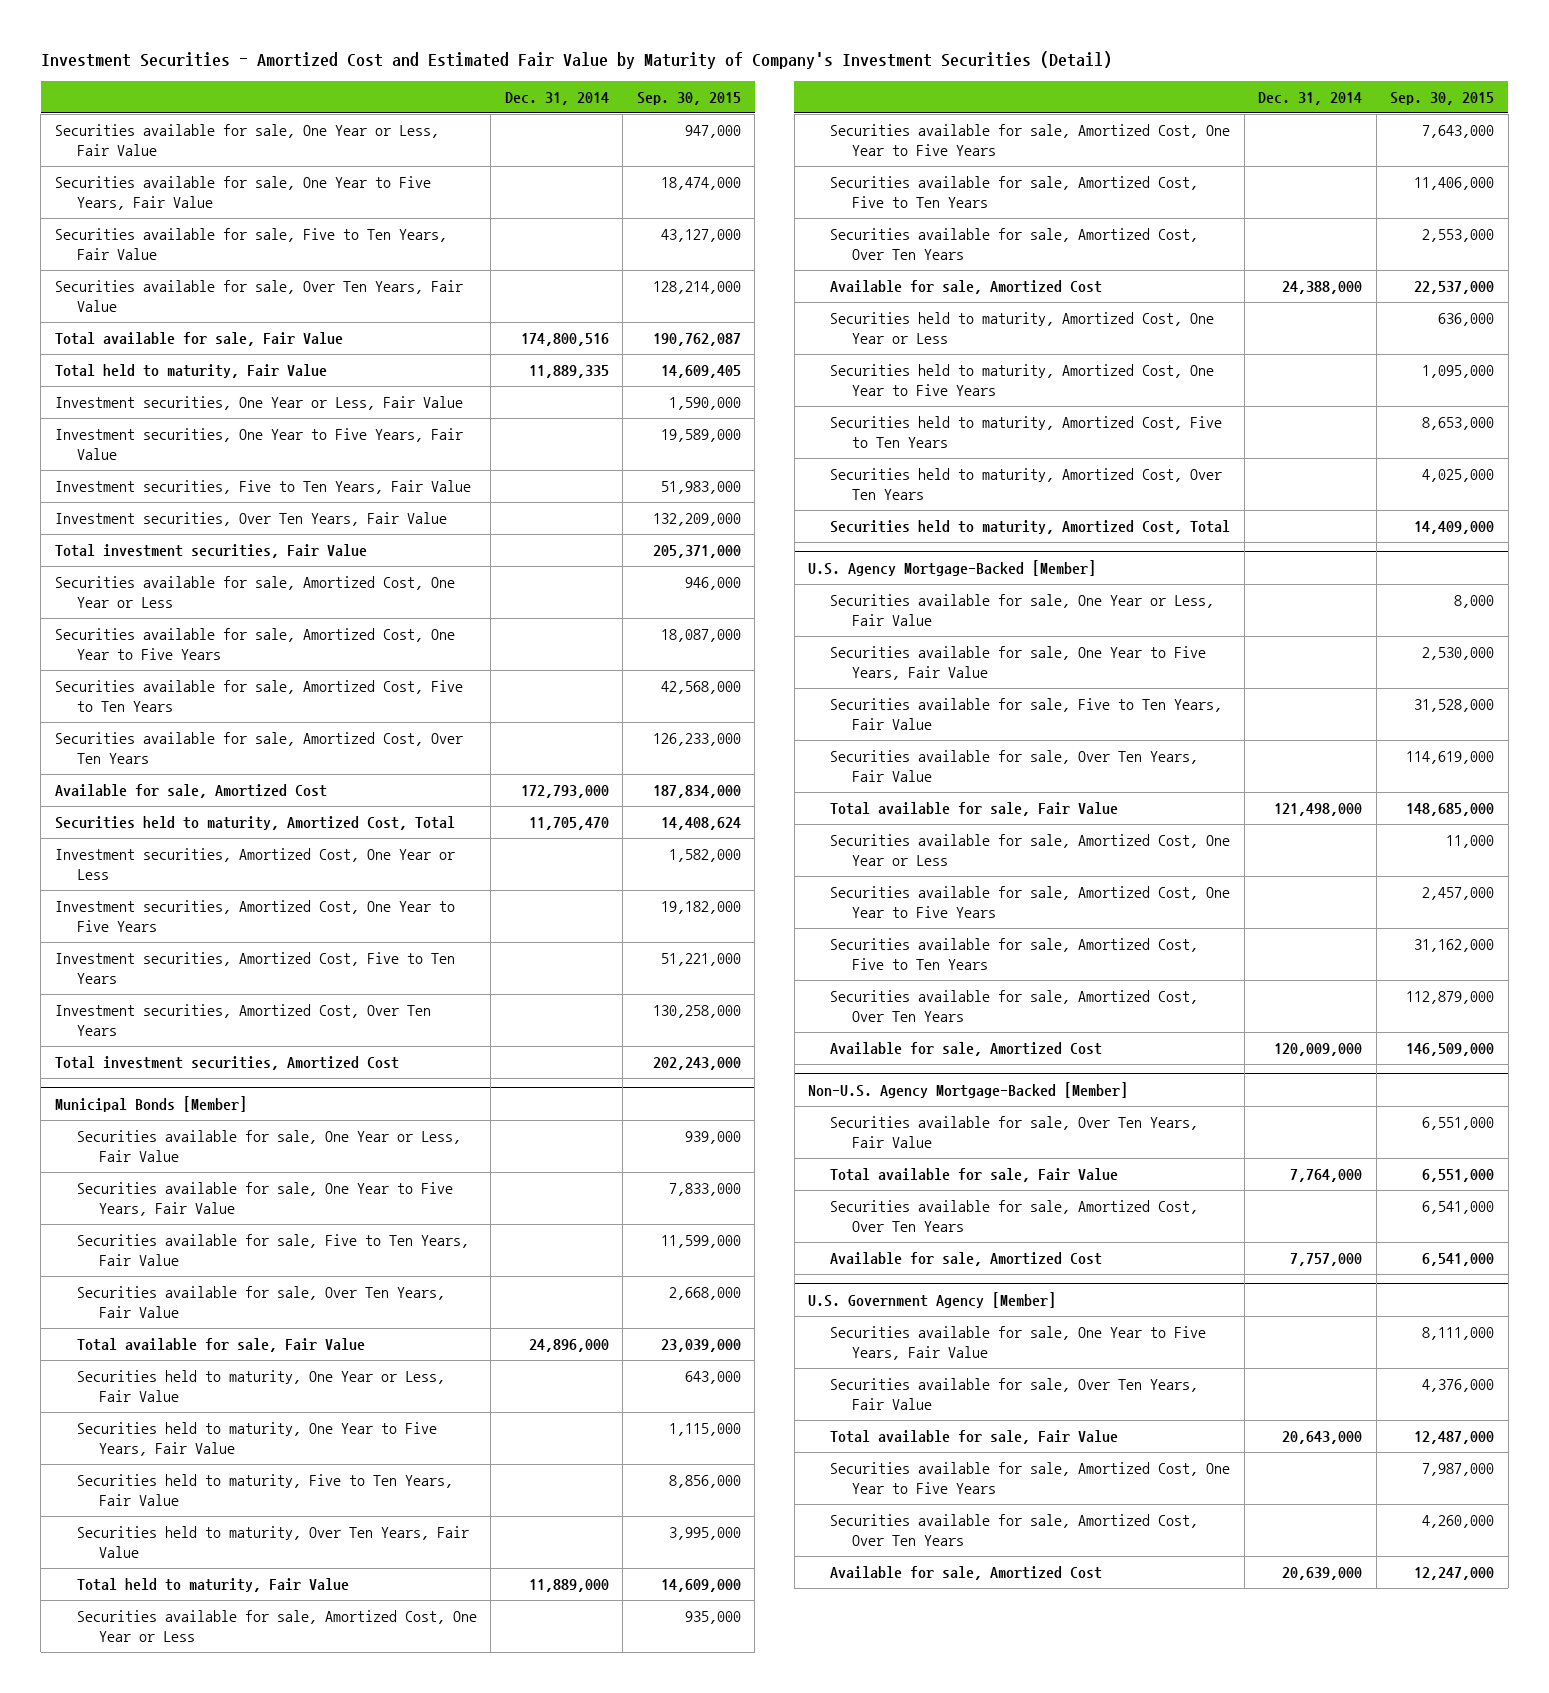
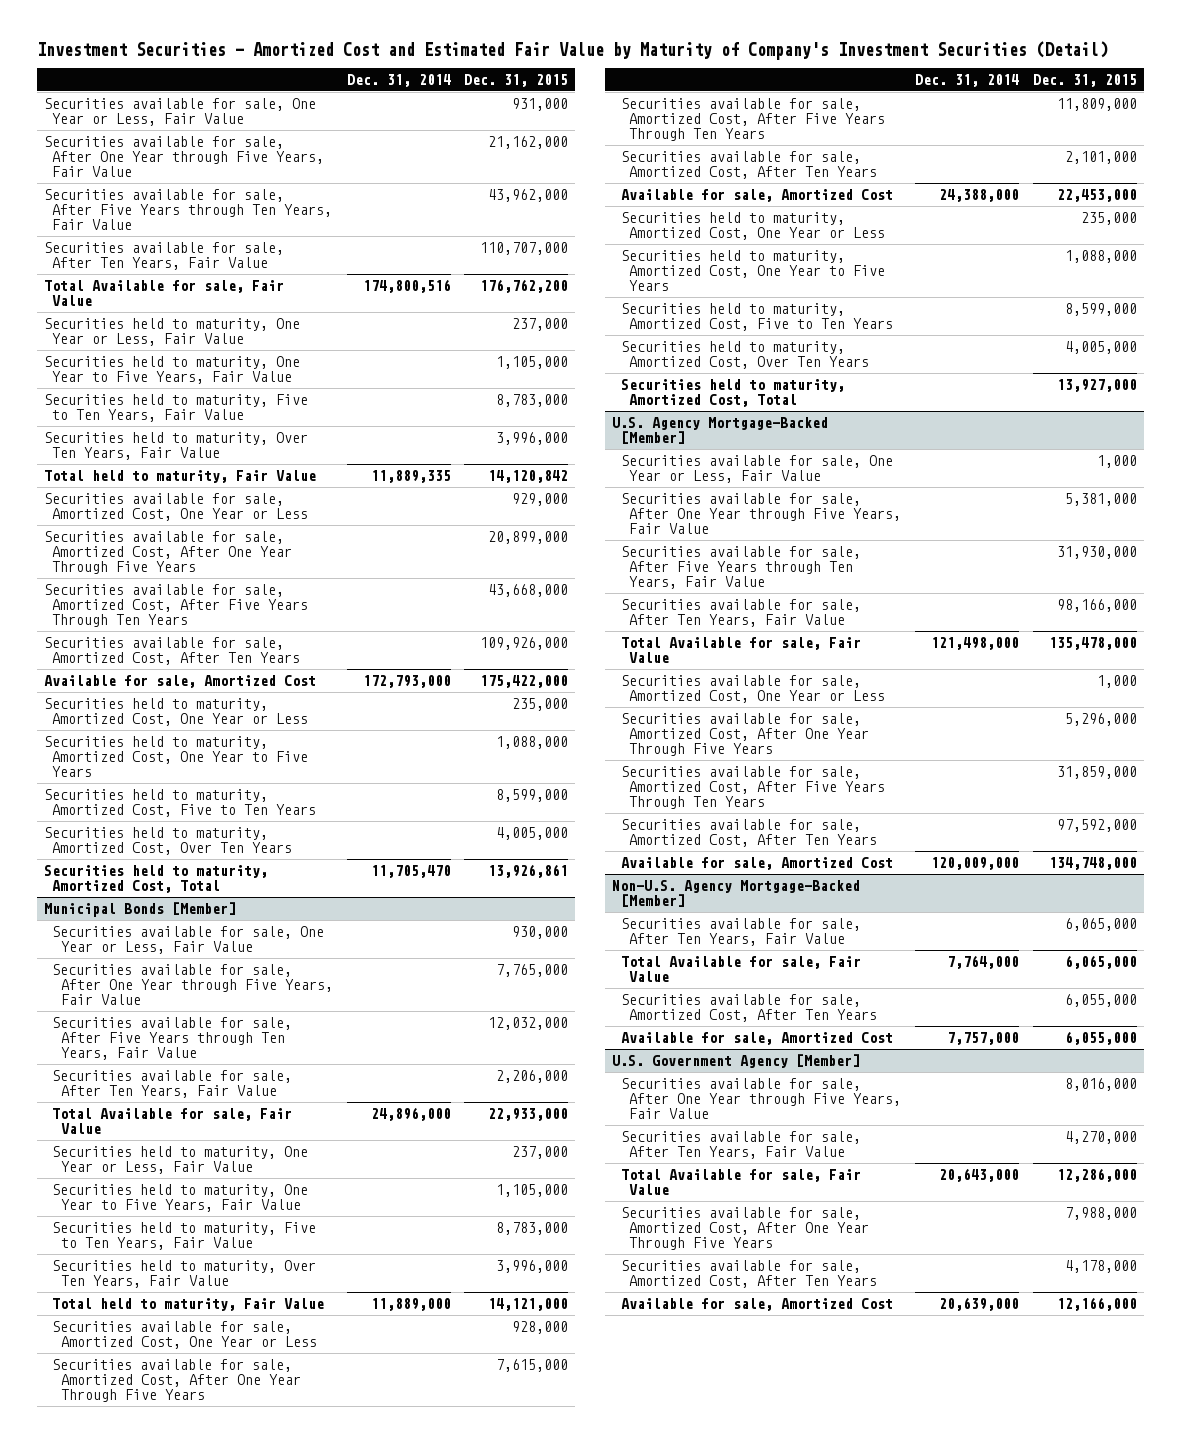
[636,91,741,105] Sep. 30, 2015 -> none
none -> [464,73,569,87] Dec. 31, 2015
[54,176,431,210] Securities available for sale, One Year to Five Years, Fair Value -> [43,136,325,178] Securities available for sale, After One Year through Five Years, Fair Value
[54,228,447,260] Securities available for sale, Five to Ten Years, Fair Value -> [43,189,333,231] Securities available for sale, After Five Years through Ten Years, Fair Value
[54,280,463,312] Securities available for sale, Over Ten Years, Fair Value -> [43,242,284,271] Securities available for sale, After Ten Years, Fair Value
[54,332,343,347] Total available for sale, Fair Value -> [43,280,284,307] Total Available for sale, Fair Value
none -> [43,318,300,347] Securities held to maturity, One Year or Less, Fair Value
none -> [43,356,300,385] Securities held to maturity, One Year to Five Years, Fair Value
none -> [43,394,308,423] Securities held to maturity, Five to Ten Years, Fair Value
none -> [43,432,308,461] Securities held to maturity, Over Ten Years, Fair Value
[54,396,463,411] Investment securities, One Year or Less, Fair Value -> none
[54,428,463,460] Investment securities, One Year to Five Years, Fair Value -> none
[54,480,471,495] Investment securities, Five to Ten Years, Fair Value -> none
[54,512,447,527] Investment securities, Over Ten Years, Fair Value -> none
[54,544,367,559] Total investment securities, Fair Value -> none
[54,628,455,660] Securities available for sale, Amortized Cost, One Year to Five Years -> [43,531,293,575] Securities available for sale, Amortized Cost, After One Year Through Five Years
[54,680,463,712] Securities available for sale, Amortized Cost, Five to Ten Years -> [43,584,309,628] Securities available for sale, Amortized Cost, After Five Years Through Ten Years
[54,732,463,764] Securities available for sale, Amortized Cost, Over Ten Years -> [43,637,301,666] Securities available for sale, Amortized Cost, After Ten Years
none -> [43,698,309,727] Securities held to maturity, Amortized Cost, One Year or Less
none -> [43,736,309,778] Securities held to maturity, Amortized Cost, One Year to Five Years
none -> [43,789,317,818] Securities held to maturity, Amortized Cost, Five to Ten Years
none -> [43,827,293,856] Securities held to maturity, Amortized Cost, Over Ten Years
[54,848,455,880] Investment securities, Amortized Cost, One Year or Less -> none
[54,900,455,932] Investment securities, Amortized Cost, One Year to Five Years -> none
[54,952,455,984] Investment securities, Amortized Cost, Five to Ten Years -> none
[54,1004,431,1036] Investment securities, Amortized Cost, Over Ten Years -> none
[54,1056,399,1071] Total investment securities, Amortized Cost -> none
[76,1182,453,1216] Securities available for sale, One Year to Five Years, Fair Value -> [52,964,333,1006] Securities available for sale, After One Year through Five Years, Fair Value
[76,1234,469,1266] Securities available for sale, Five to Ten Years, Fair Value -> [52,1017,293,1061] Securities available for sale, After Five Years through Ten Years, Fair Value
[76,1286,445,1318] Securities available for sale, Over Ten Years, Fair Value -> [52,1070,293,1099] Securities available for sale, After Ten Years, Fair Value
[76,1338,365,1353] Total available for sale, Fair Value -> [52,1108,293,1135] Total Available for sale, Fair Value
[830,124,1231,156] Securities available for sale, Amortized Cost, One Year to Five Years -> [52,1359,301,1403] Securities available for sale, Amortized Cost, After One Year Through Five Years
[830,176,1199,208] Securities available for sale, Amortized Cost, Five to Ten Years -> [620,98,886,142] Securities available for sale, Amortized Cost, After Five Years Through Ten Years
[830,228,1199,260] Securities available for sale, Amortized Cost, Over Ten Years -> [620,151,878,180] Securities available for sale, Amortized Cost, After Ten Years
[830,646,1207,680] Securities available for sale, One Year to Five Years, Fair Value -> [620,493,902,535] Securities available for sale, After One Year through Five Years, Fair Value
[830,698,1223,730] Securities available for sale, Five to Ten Years, Fair Value -> [620,546,861,590] Securities available for sale, After Five Years through Ten Years, Fair Value
[830,750,1199,782] Securities available for sale, Over Ten Years, Fair Value -> [620,599,861,628] Securities available for sale, After Ten Years, Fair Value
[830,802,1119,817] Total available for sale, Fair Value -> [620,637,861,664] Total Available for sale, Fair Value
[830,886,1231,918] Securities available for sale, Amortized Cost, One Year to Five Years -> [620,713,870,757] Securities available for sale, Amortized Cost, After One Year Through Five Years
[830,938,1199,970] Securities available for sale, Amortized Cost, Five to Ten Years -> [620,766,886,810] Securities available for sale, Amortized Cost, After Five Years Through Ten Years
[830,990,1199,1022] Securities available for sale, Amortized Cost, Over Ten Years -> [620,819,878,848] Securities available for sale, Amortized Cost, After Ten Years
[830,1116,1199,1148] Securities available for sale, Over Ten Years, Fair Value -> [620,918,861,947] Securities available for sale, After Ten Years, Fair Value
[830,1168,1119,1183] Total available for sale, Fair Value -> [620,956,861,983] Total Available for sale, Fair Value
[830,1200,1199,1232] Securities available for sale, Amortized Cost, Over Ten Years -> [620,994,878,1023] Securities available for sale, Amortized Cost, After Ten Years
[830,1326,1207,1360] Securities available for sale, One Year to Five Years, Fair Value -> [620,1078,902,1120] Securities available for sale, After One Year through Five Years, Fair Value
[830,1378,1199,1410] Securities available for sale, Over Ten Years, Fair Value -> [620,1131,861,1160] Securities available for sale, After Ten Years, Fair Value
[830,1430,1119,1445] Total available for sale, Fair Value -> [620,1169,861,1196] Total Available for sale, Fair Value
[830,1462,1231,1494] Securities available for sale, Amortized Cost, One Year to Five Years -> [620,1207,870,1251] Securities available for sale, Amortized Cost, After One Year Through Five Years
[830,1514,1199,1546] Securities available for sale, Amortized Cost, Over Ten Years -> [620,1260,878,1289] Securities available for sale, Amortized Cost, After Ten Years

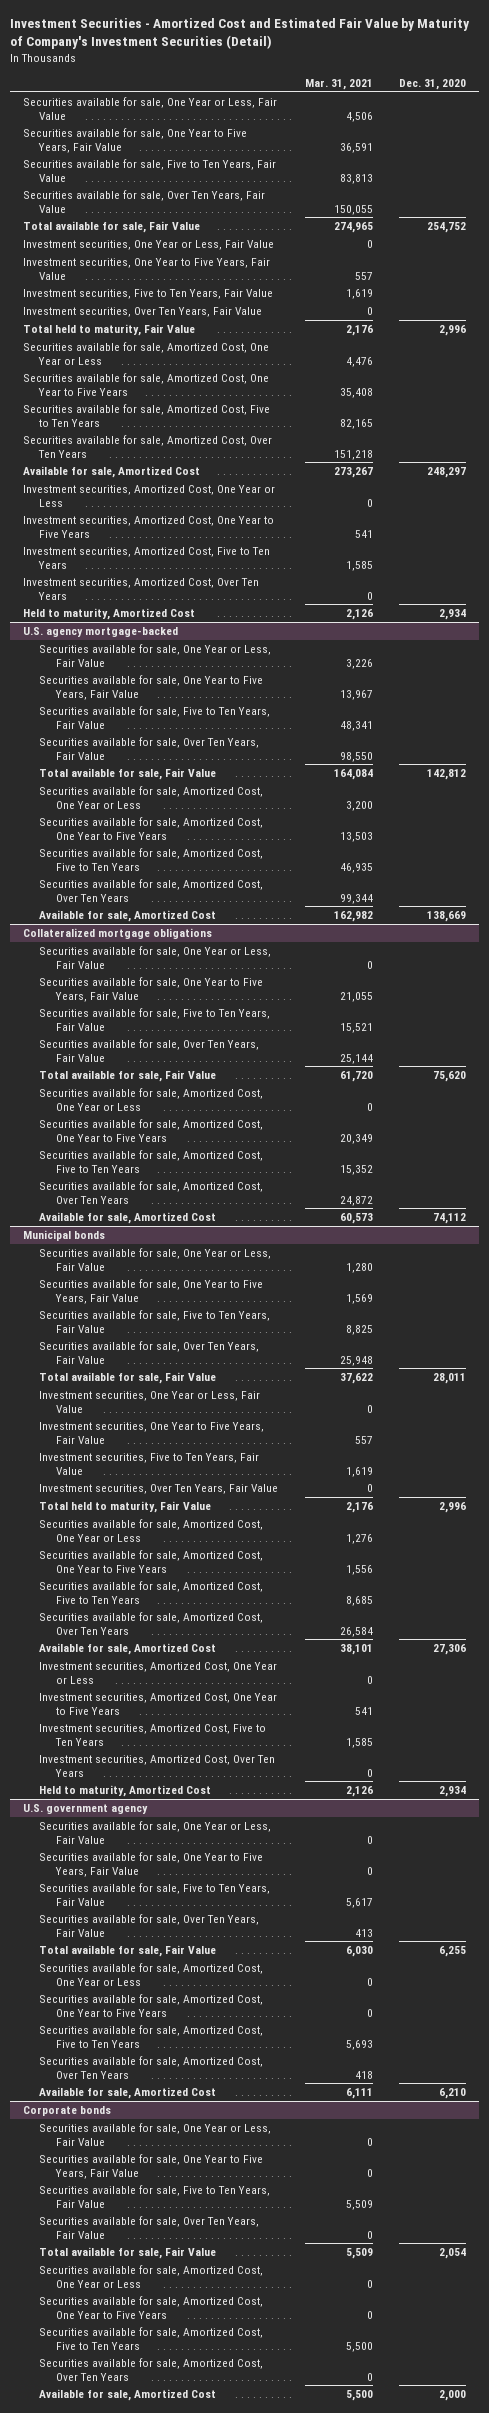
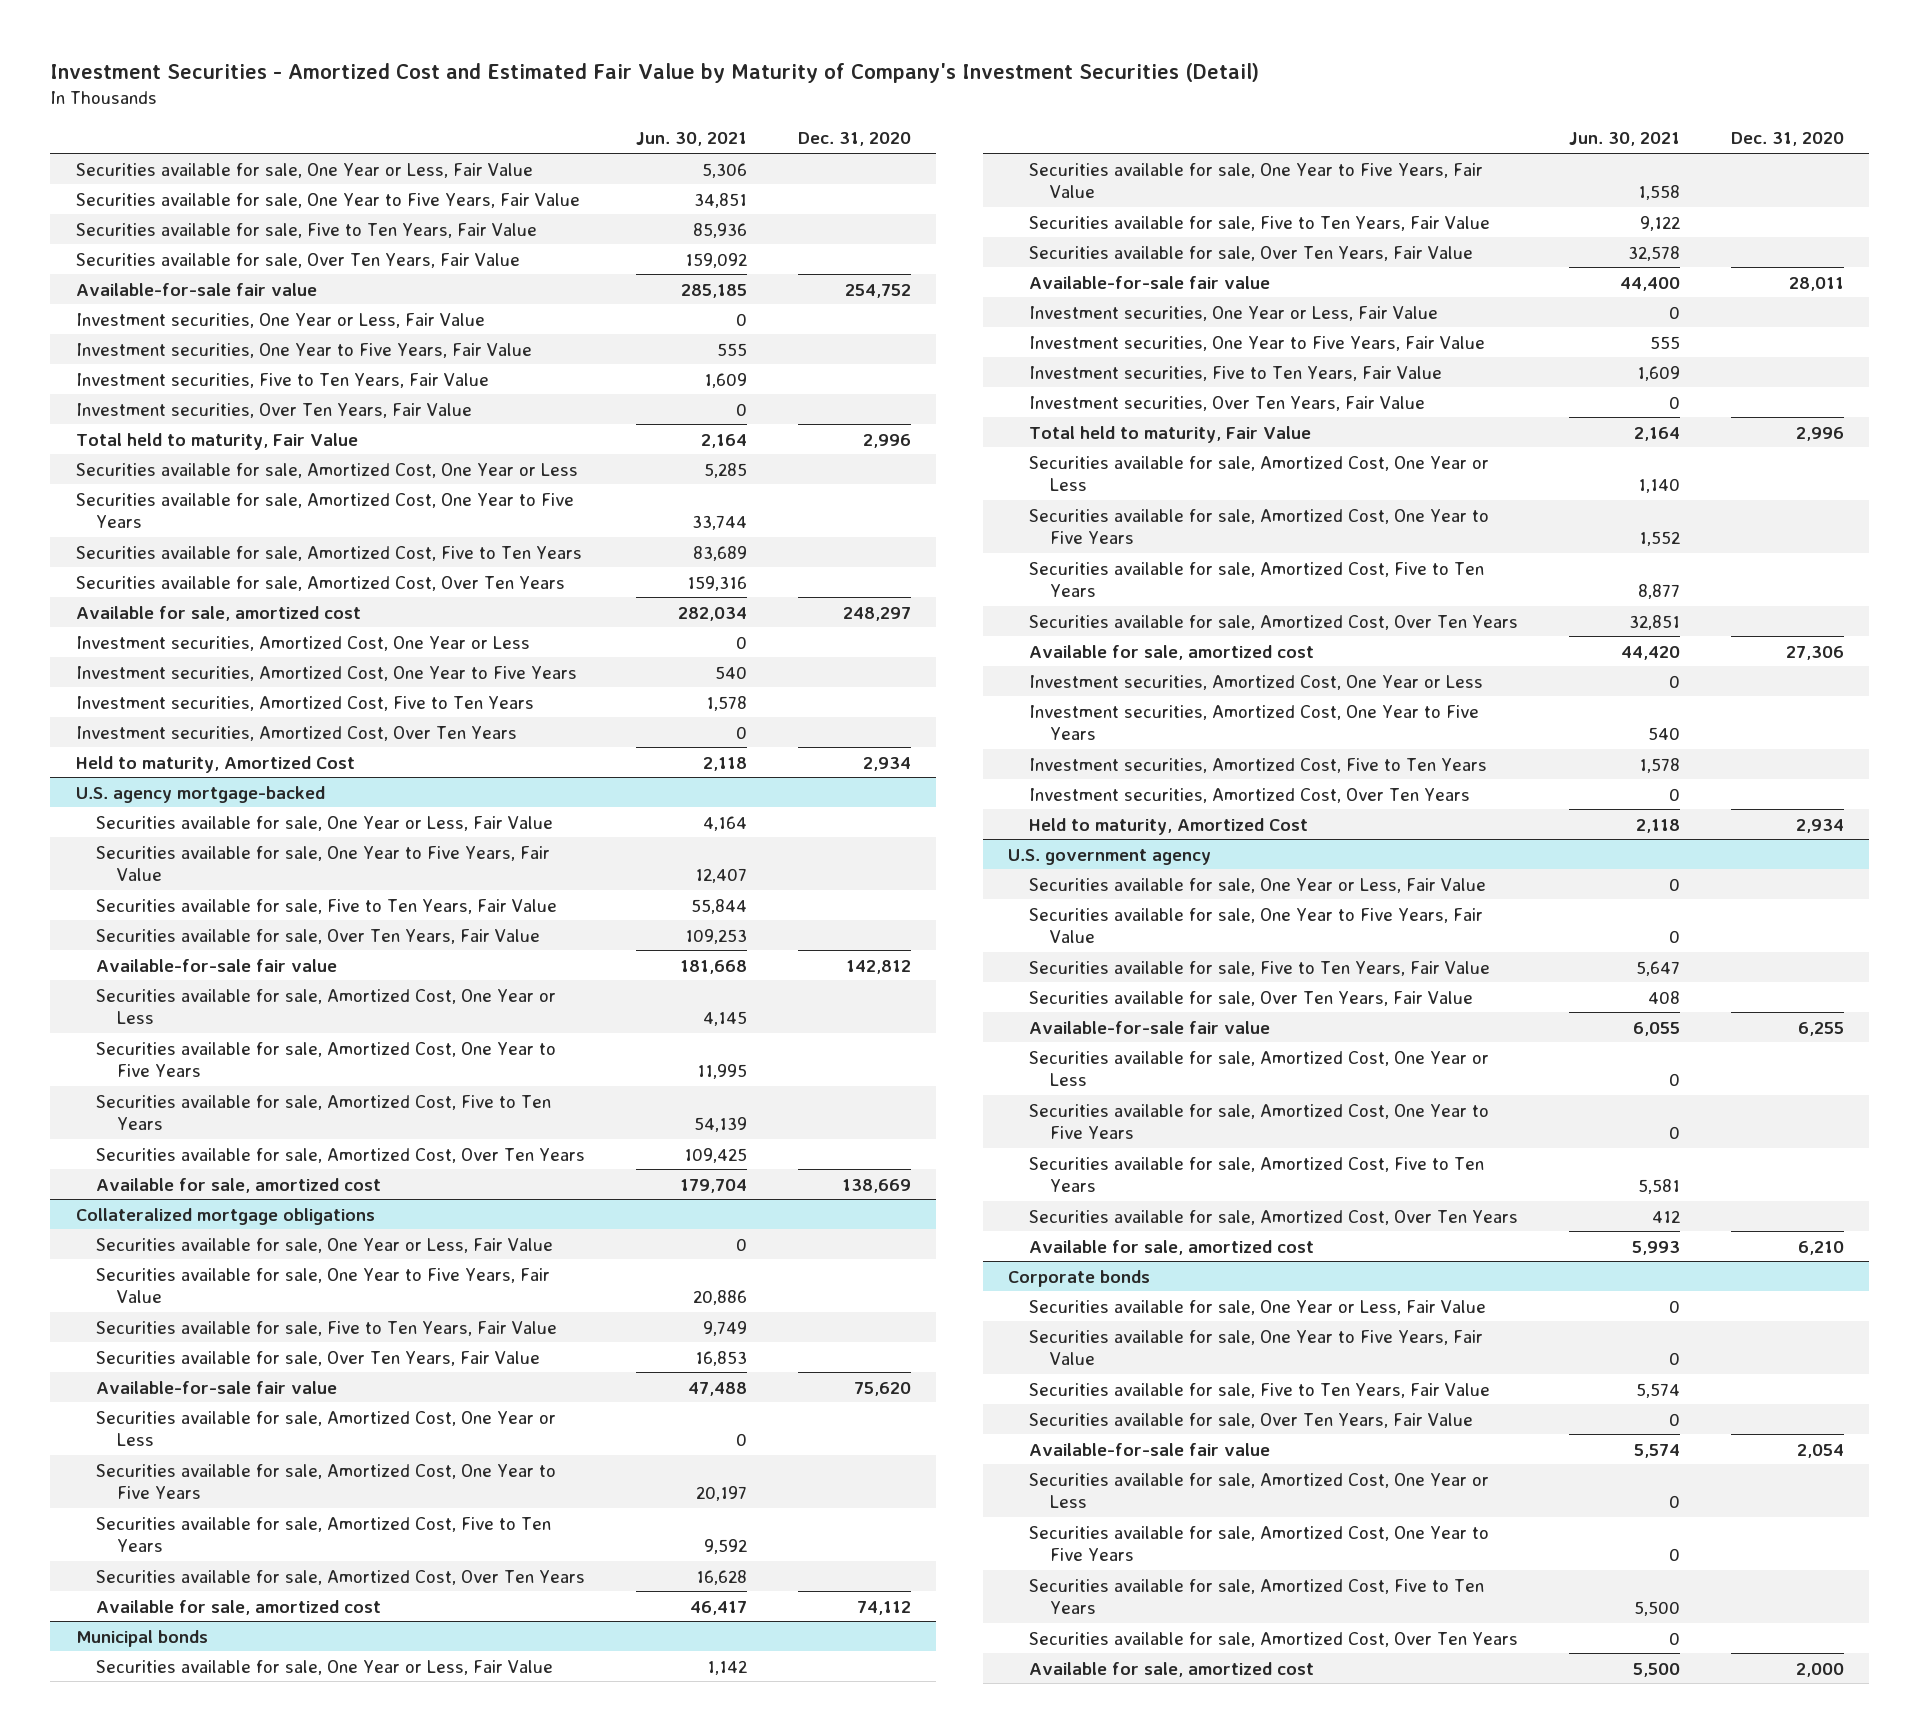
[304,78,373,90] Mar. 31, 2021 -> none
none -> [636,132,748,147] Jun. 30, 2021
[23,221,201,234] Total available for sale, Fair Value -> [75,282,317,296] Available-for-sale fair value
[23,466,201,479] Available for sale, Amortized Cost -> [75,605,361,621] Available for sale, amortized cost
[39,768,217,781] Total available for sale, Fair Value -> [96,958,338,972] Available-for-sale fair value
[39,910,217,923] Available for sale, Amortized Cost -> [96,1177,382,1193] Available for sale, amortized cost
[39,1070,217,1083] Total available for sale, Fair Value -> [96,1380,338,1394] Available-for-sale fair value
[39,1212,217,1225] Available for sale, Amortized Cost -> [96,1599,382,1615] Available for sale, amortized cost
[39,1372,217,1385] Total available for sale, Fair Value -> [1029,275,1271,289] Available-for-sale fair value
[39,1643,217,1656] Available for sale, Amortized Cost -> [1029,644,1315,660] Available for sale, amortized cost
[39,1945,217,1958] Total available for sale, Fair Value -> [1029,1020,1271,1034] Available-for-sale fair value
[39,2087,217,2100] Available for sale, Amortized Cost -> [1029,1239,1315,1255] Available for sale, amortized cost
[39,2247,217,2260] Total available for sale, Fair Value -> [1029,1442,1271,1456] Available-for-sale fair value
[39,2389,217,2402] Available for sale, Amortized Cost -> [1029,1661,1315,1677] Available for sale, amortized cost

